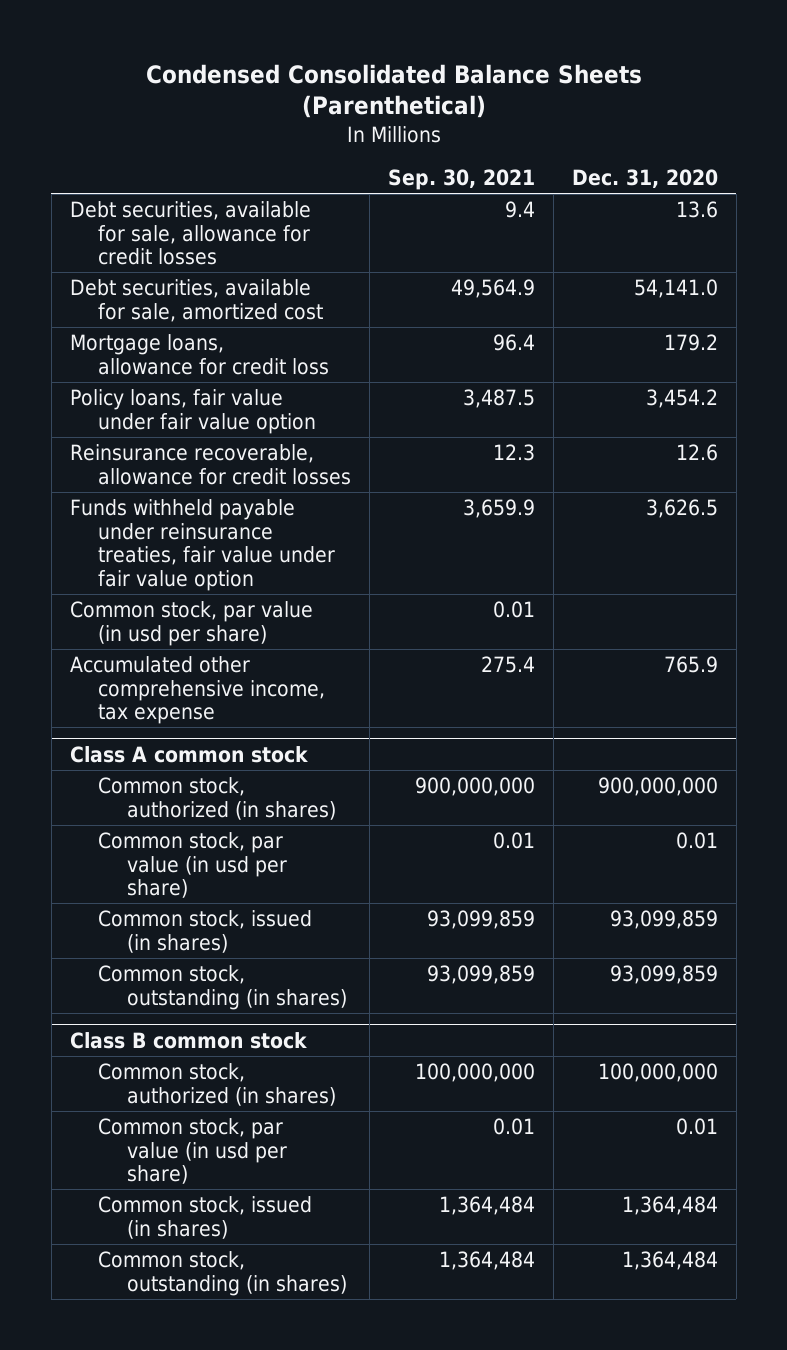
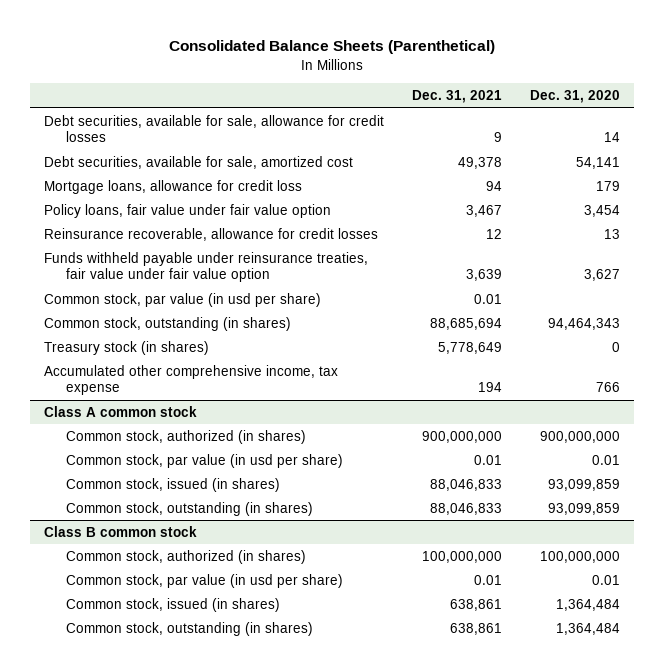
[145,63,642,119] Condensed Consolidated Balance Sheets (Parenthetical) -> [169,40,496,55] Consolidated Balance Sheets (Parenthetical)
[388,169,536,191] Sep. 30, 2021 -> none
none -> [412,90,503,104] Dec. 31, 2021
[675,201,718,219] 13.6 -> [603,131,620,142] 14
[633,279,718,299] 54,141.0 -> [575,156,620,169] 54,141
[663,334,718,352] 179.2 -> [595,180,620,191] 179
[645,389,718,409] 3,454.2 -> [583,204,620,217] 3,454
[675,444,718,462] 12.6 -> [603,228,620,239] 13
[645,499,718,519] 3,626.5 -> [583,268,620,281] 3,627
none -> [44,316,292,331] Common stock, outstanding (in shares)
none -> [44,340,210,355] Treasury stock (in shares)
[663,656,718,674] 765.9 -> [595,381,620,392] 766

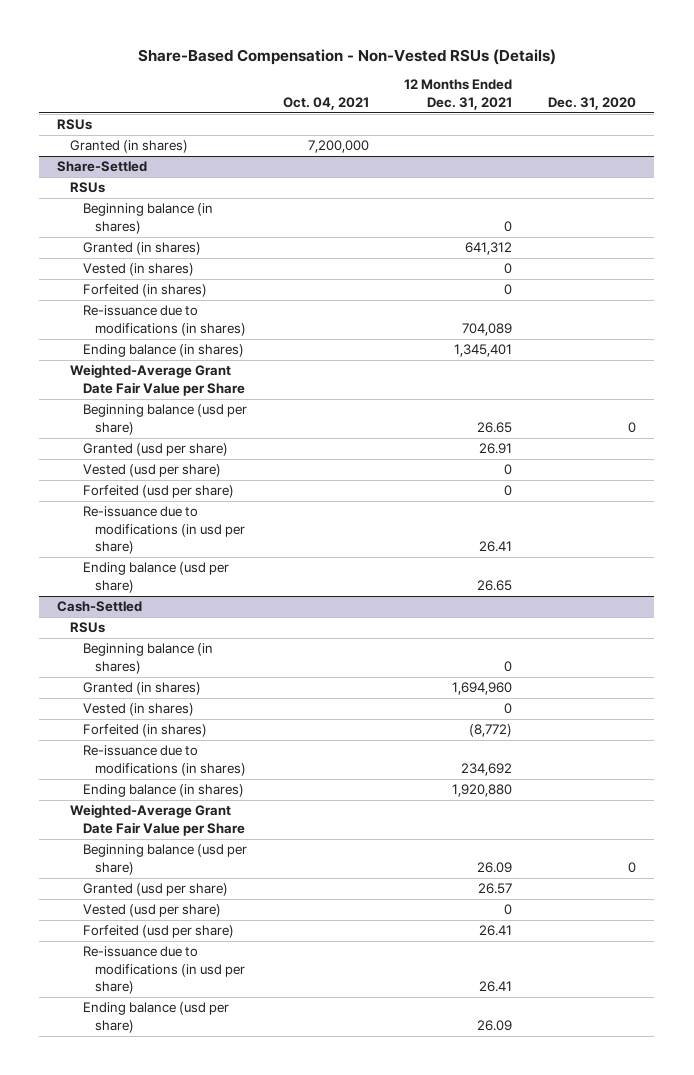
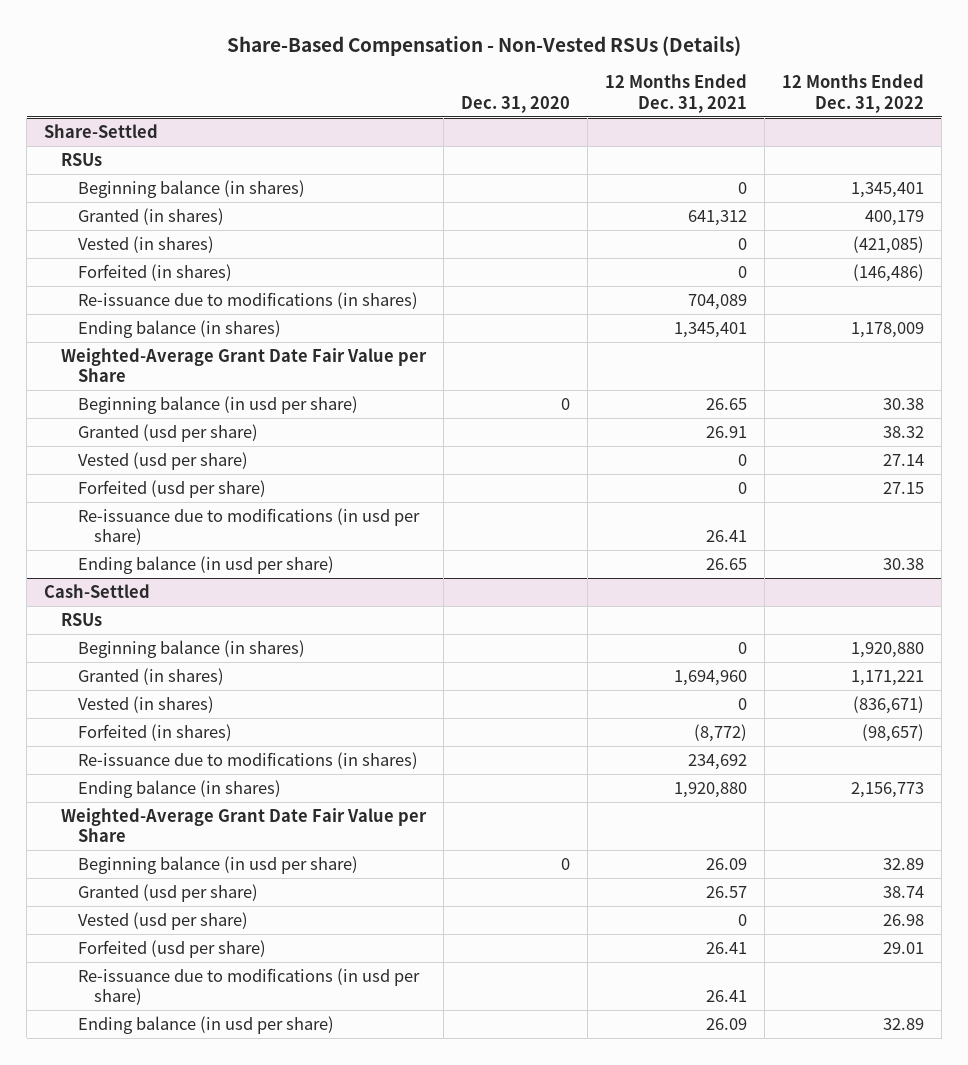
[282,97,369,111] Oct. 04, 2021 -> none
none -> [782,74,925,113] 12 Months Ended Dec. 31, 2022
[57,119,93,131] RSUs -> none
[70,140,189,154] Granted (in shares) -> none
[82,404,247,435] Beginning balance (usd per share) -> [77,395,358,414] Beginning balance (in usd per share)
[82,562,229,593] Ending balance (usd per share) -> [77,555,334,574] Ending balance (in usd per share)
[82,844,247,875] Beginning balance (usd per share) -> [77,855,358,874] Beginning balance (in usd per share)
[82,1002,229,1033] Ending balance (usd per share) -> [77,1015,334,1034] Ending balance (in usd per share)

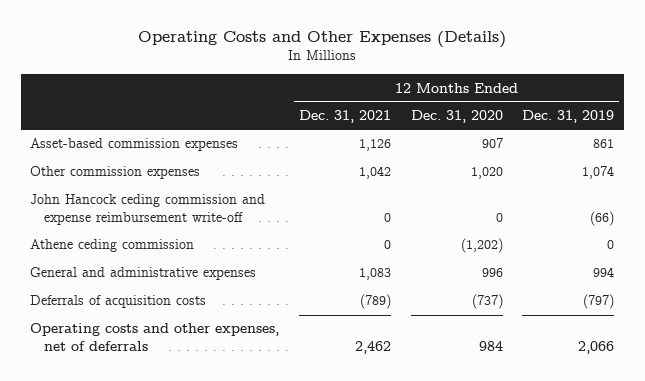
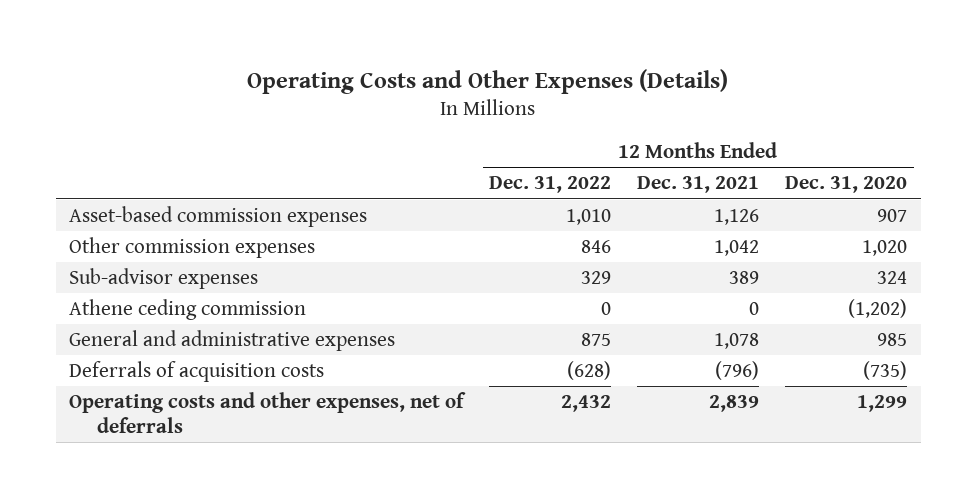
[522,110,615,124] Dec. 31, 2019 -> none
none -> [489,176,612,194] Dec. 31, 2022
[30,194,266,226] John Hancock ceding commission and expense reimbursement write-off -> none
none -> [69,268,259,290] Sub-advisor expenses
[359,268,392,281] 1,083 -> [714,333,760,350] 1,078
[481,268,503,278] 996 -> [877,333,908,347] 985
[360,294,392,310] (789) -> [715,361,760,381] (796)
[471,294,503,310] (737) -> [863,361,908,381] (735)
[355,341,392,355] 2,462 -> [709,395,760,413] 2,839
[478,341,503,352] 984 -> [857,395,908,413] 1,299

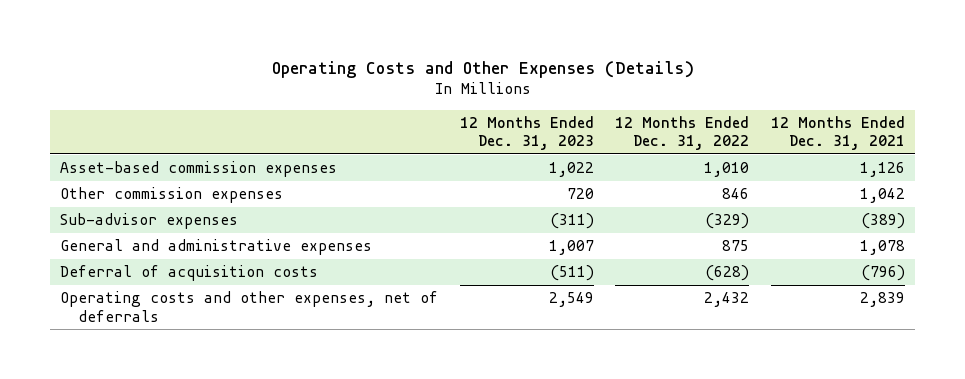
[785,176,908,194] Dec. 31, 2020 -> none
none -> [459,115,594,151] 12 Months Ended Dec. 31, 2023
[69,299,307,321] Athene ceding commission -> none
[581,271,612,285] 329 -> [705,213,750,230] (329)
[729,271,760,285] 389 -> [860,213,905,230] (389)
[69,361,325,383] Deferrals of acquisition costs -> [60,265,319,282] Deferral of acquisition costs

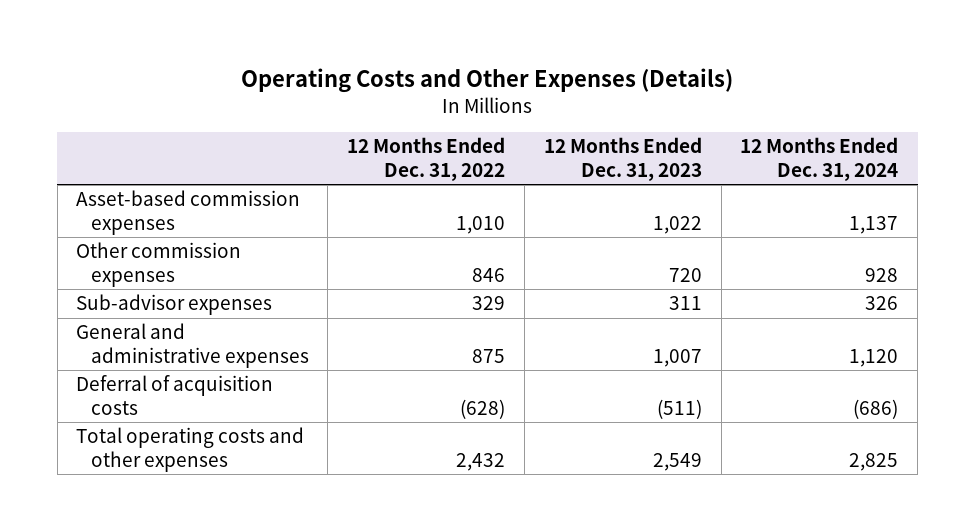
[770,115,905,151] 12 Months Ended Dec. 31, 2021 -> none
none -> [740,137,899,182] 12 Months Ended Dec. 31, 2024
[549,213,594,230] (311) -> [668,296,702,311] 311
[705,213,750,230] (329) -> [472,296,506,311] 329
[60,291,439,322] Operating costs and other expenses, net of deferrals -> [76,427,305,473] Total operating costs and other expenses

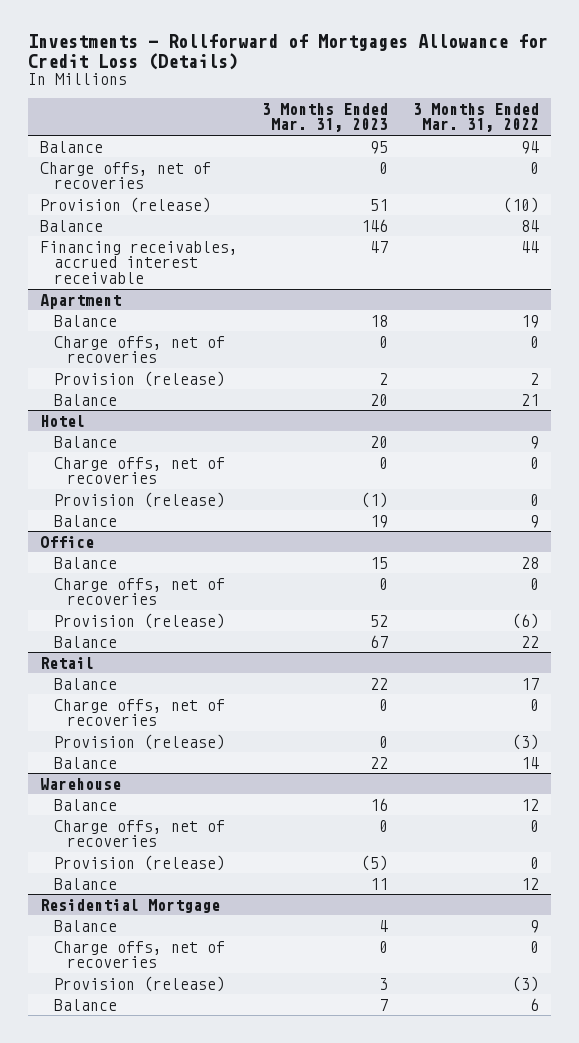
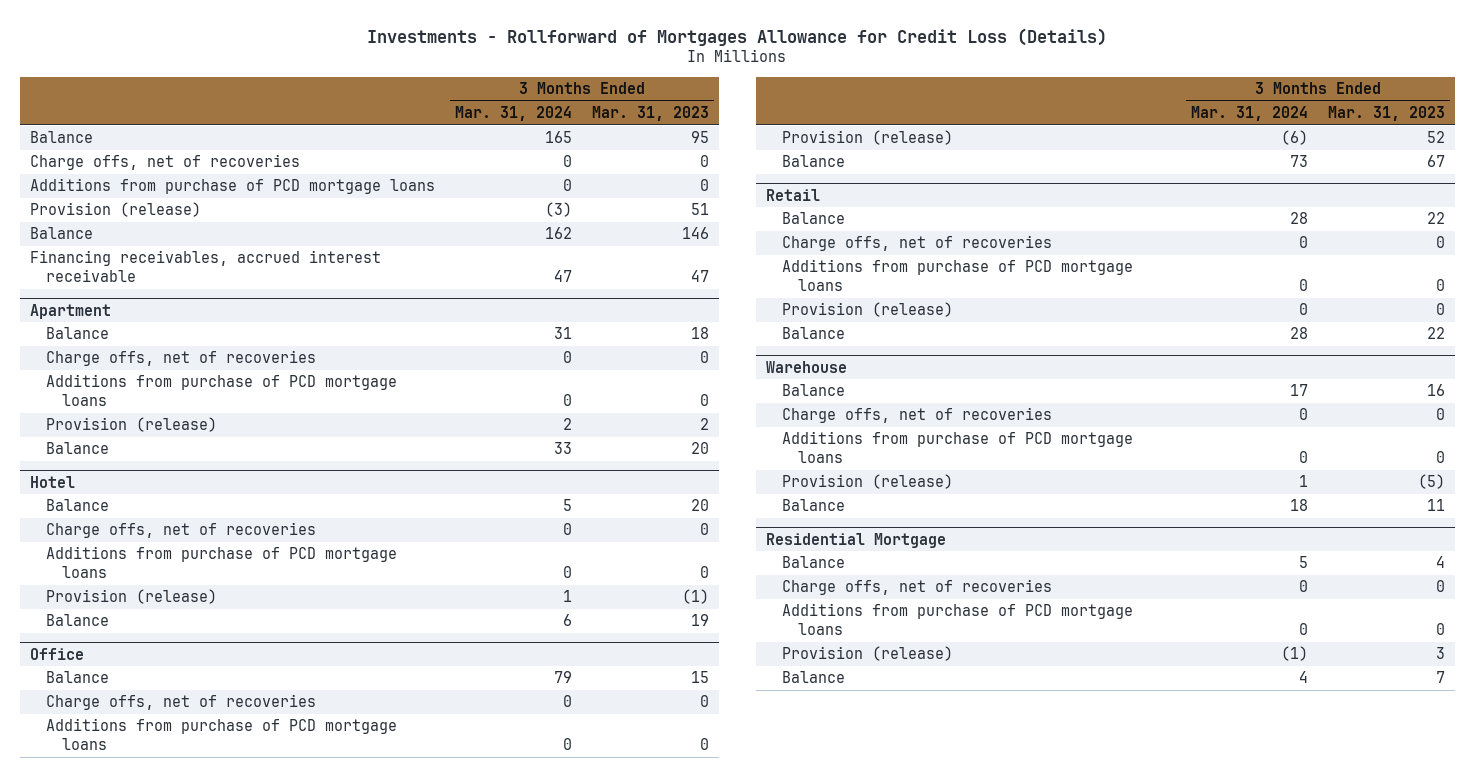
[412,102,539,133] 3 Months Ended Mar. 31, 2022 -> none
none -> [455,105,573,121] Mar. 31, 2024
none -> [29,178,435,195] Additions from purchase of PCD mortgage loans
none -> [46,374,398,407] Additions from purchase of PCD mortgage loans
none -> [46,546,398,579] Additions from purchase of PCD mortgage loans
none -> [46,718,398,751] Additions from purchase of PCD mortgage loans
none -> [781,259,1133,292] Additions from purchase of PCD mortgage loans
none -> [781,431,1133,464] Additions from purchase of PCD mortgage loans
none -> [781,603,1133,636] Additions from purchase of PCD mortgage loans

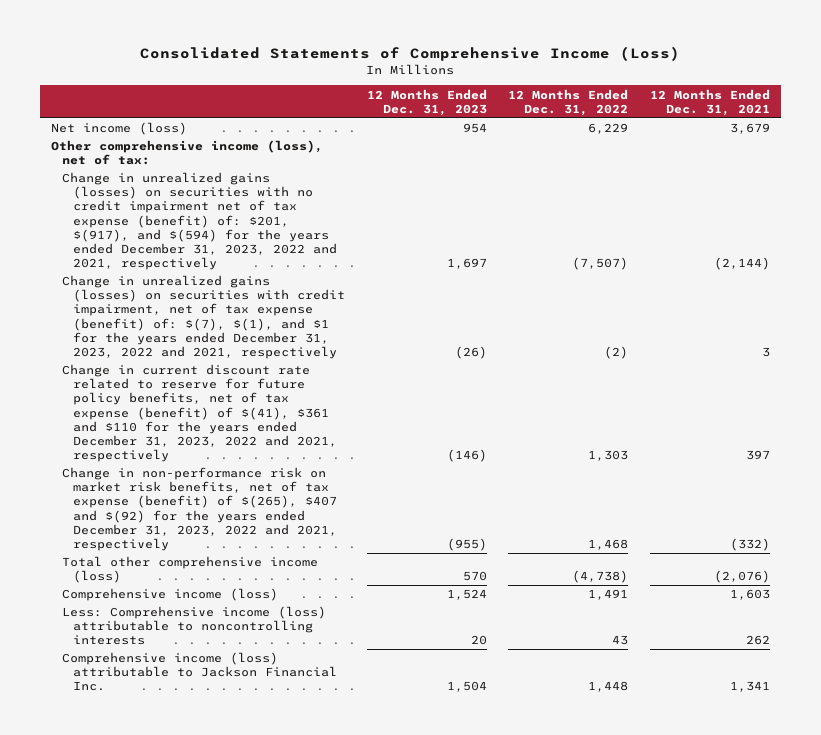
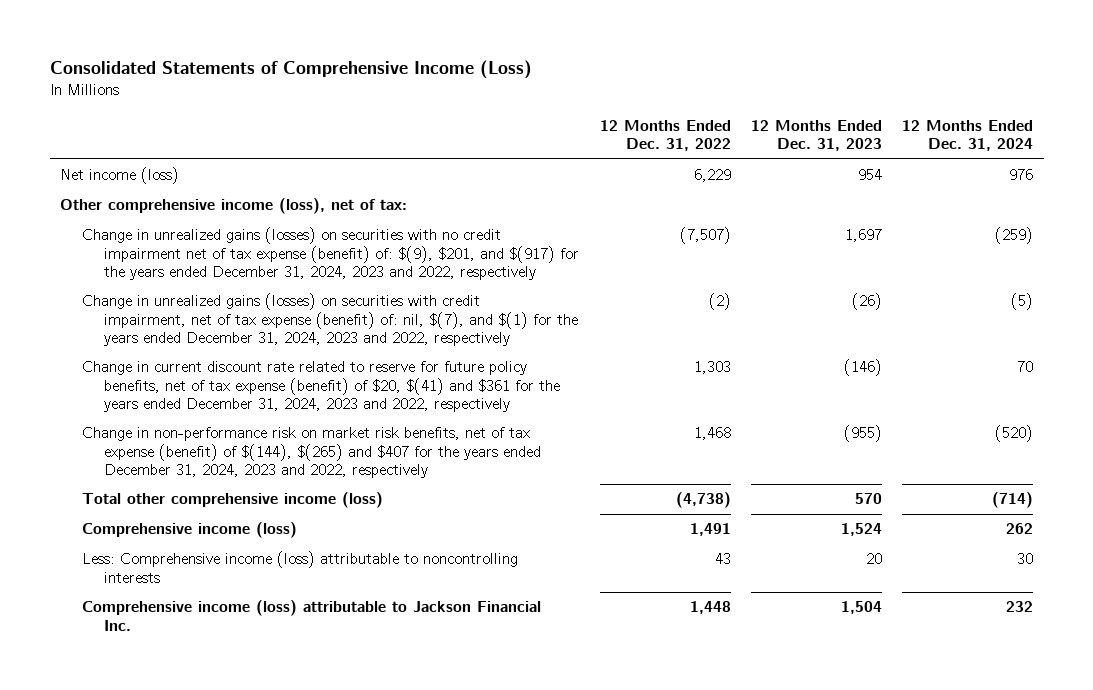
[649,88,770,116] 12 Months Ended Dec. 31, 2021 -> none
none -> [902,119,1034,151] 12 Months Ended Dec. 31, 2024
[62,172,338,270] Change in unrealized gains (losses) on securities with no credit impairment net of tax expense (benefit) of: $201, $(917), and $(594) for the years ended December 31, 2023, 2022 and 2021, respectively -> [82,227,580,280] Change in unrealized gains (losses) on securities with no credit impairment net of tax expense (benefit) of: $(9), $201, and $(917) for the years ended December 31, 2024, 2023 and 2022, respectively
[62,275,346,359] Change in unrealized gains (losses) on securities with credit impairment, net of tax expense (benefit) of: $(7), $(1), and $1 for the years ended December 31, 2023, 2022 and 2021, respectively -> [82,293,579,346] Change in unrealized gains (losses) on securities with credit impairment, net of tax expense (benefit) of: nil, $(7), and $(1) for the years ended December 31, 2024, 2023 and 2022, respectively
[62,364,338,462] Change in current discount rate related to reserve for future policy benefits, net of tax expense (benefit) of $(41), $361 and $110 for the years ended December 31, 2023, 2022 and 2021, respectively -> [82,361,561,412] Change in current discount rate related to reserve for future policy benefits, net of tax expense (benefit) of $20, $(41) and $361 for the years ended December 31, 2024, 2023 and 2022, respectively
[62,467,338,551] Change in non-performance risk on market risk benefits, net of tax expense (benefit) of $(265), $407 and $(92) for the years ended December 31, 2023, 2022 and 2021, respectively -> [82,427,542,478] Change in non-performance risk on market risk benefits, net of tax expense (benefit) of $(144), $(265) and $407 for the years ended December 31, 2024, 2023 and 2022, respectively

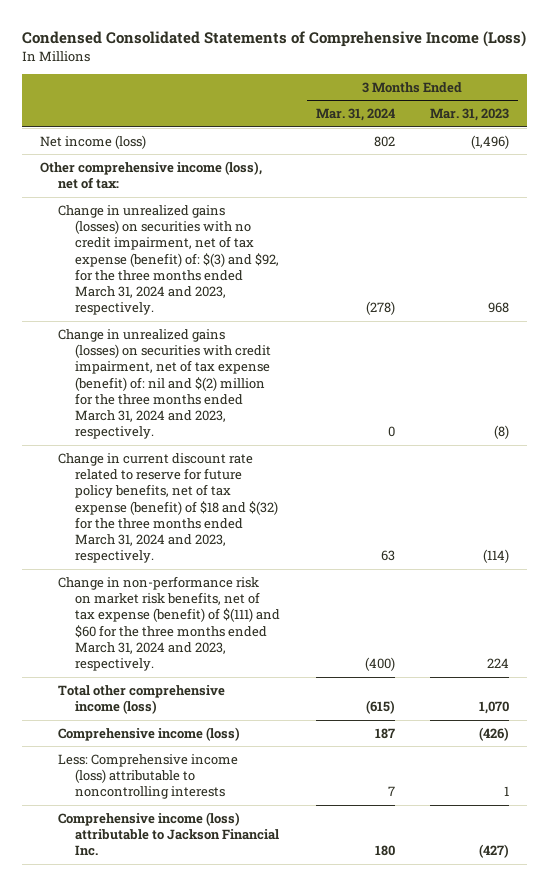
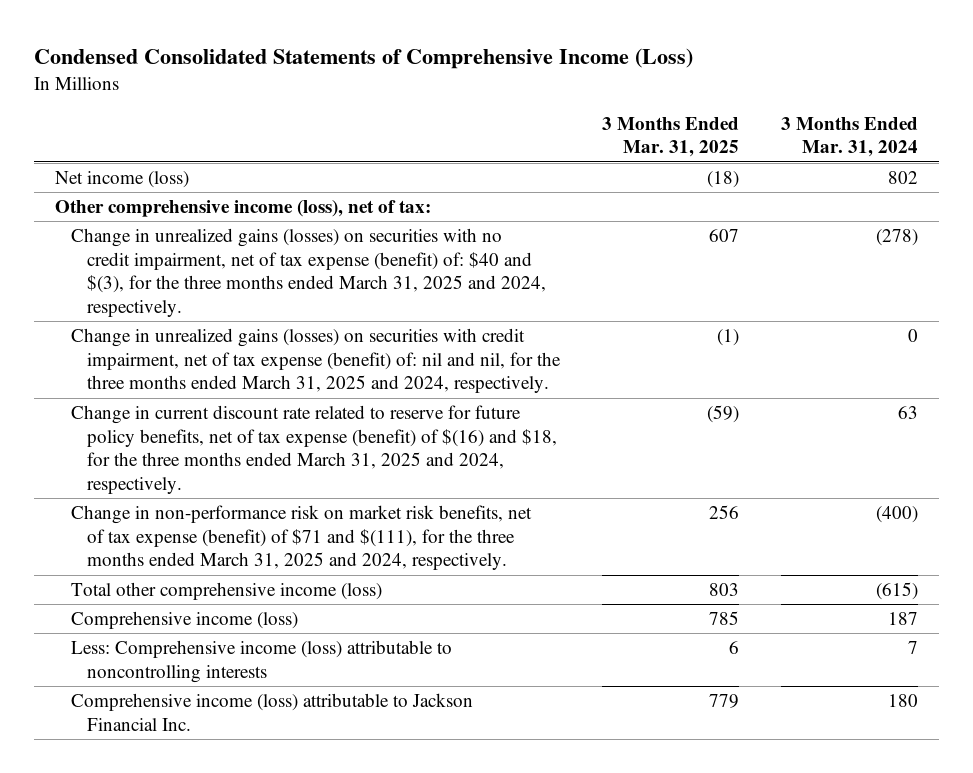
[430,108,510,122] Mar. 31, 2023 -> none
none -> [601,116,739,158] 3 Months Ended Mar. 31, 2025
[57,204,280,316] Change in unrealized gains (losses) on securities with no credit impairment, net of tax expense (benefit) of: $(3) and $92, for the three months ended March 31, 2024 and 2023, respectively. -> [70,227,546,317] Change in unrealized gains (losses) on securities with no credit impairment, net of tax expense (benefit) of: $40 and $(3), for the three months ended March 31, 2025 and 2024, respectively.
[57,328,272,440] Change in unrealized gains (losses) on securities with credit impairment, net of tax expense (benefit) of: nil and $(2) million for the three months ended March 31, 2024 and 2023, respectively. -> [70,327,561,394] Change in unrealized gains (losses) on securities with credit impairment, net of tax expense (benefit) of: nil and nil, for the three months ended March 31, 2025 and 2024, respectively.
[57,452,279,564] Change in current discount rate related to reserve for future policy benefits, net of tax expense (benefit) of $18 and $(32) for the three months ended March 31, 2024 and 2023, respectively. -> [70,404,557,494] Change in current discount rate related to reserve for future policy benefits, net of tax expense (benefit) of $(16) and $18, for the three months ended March 31, 2025 and 2024, respectively.
[57,575,281,672] Change in non-performance risk on market risk benefits, net of tax expense (benefit) of $(111) and $60 for the three months ended March 31, 2024 and 2023, respectively. -> [70,504,532,571] Change in non-performance risk on market risk benefits, net of tax expense (benefit) of $71 and $(111), for the three months ended March 31, 2025 and 2024, respectively.

